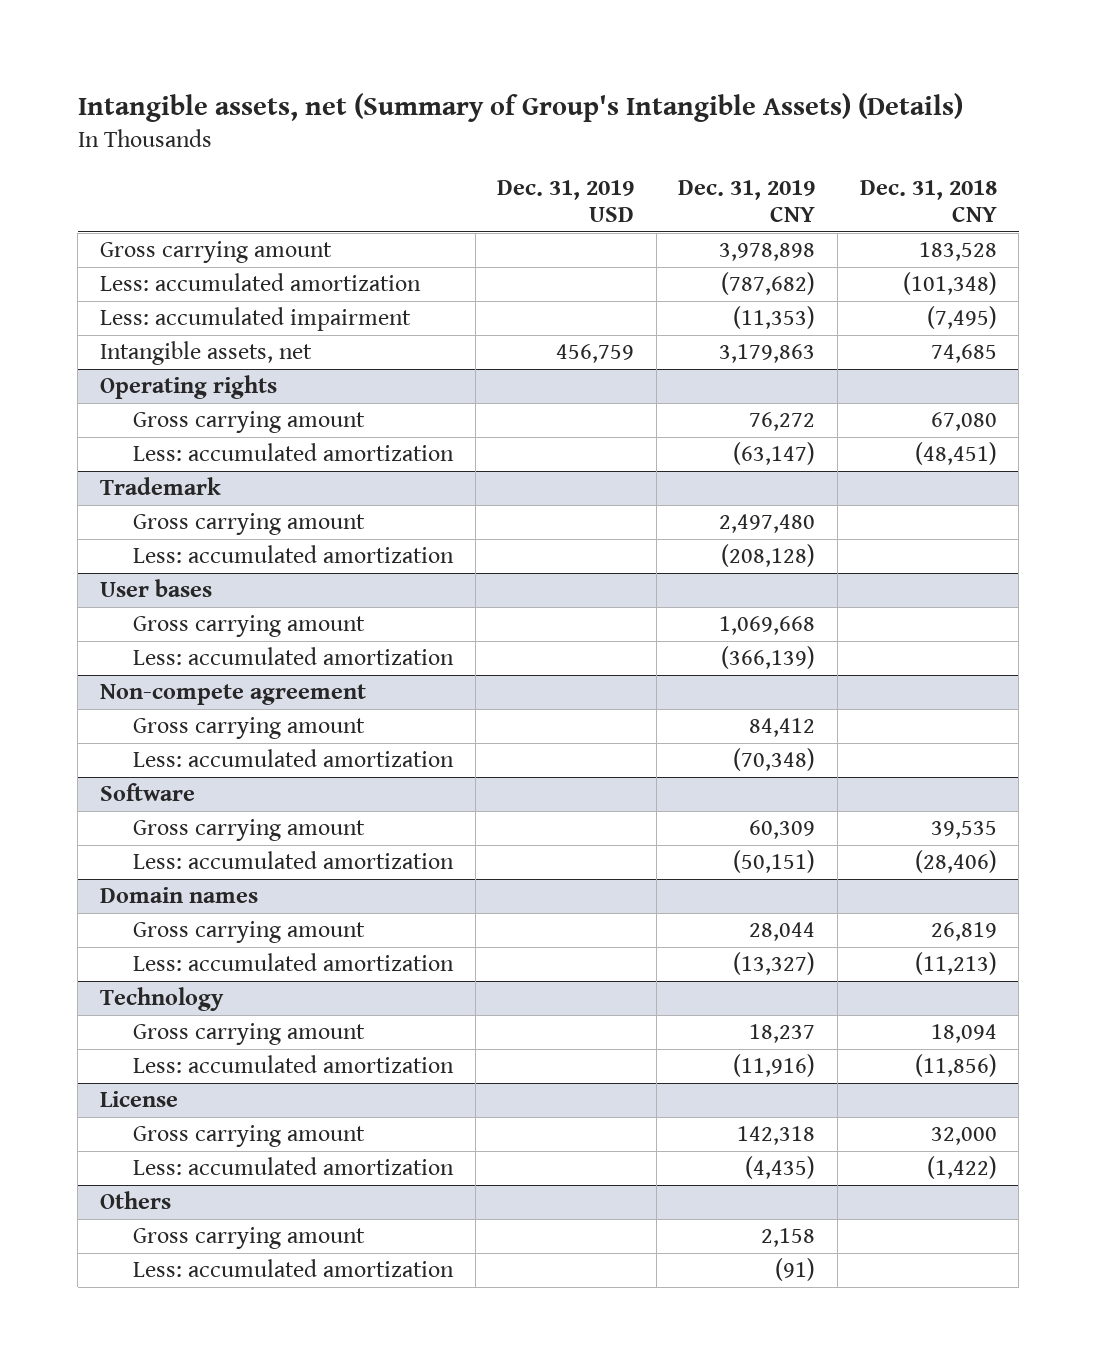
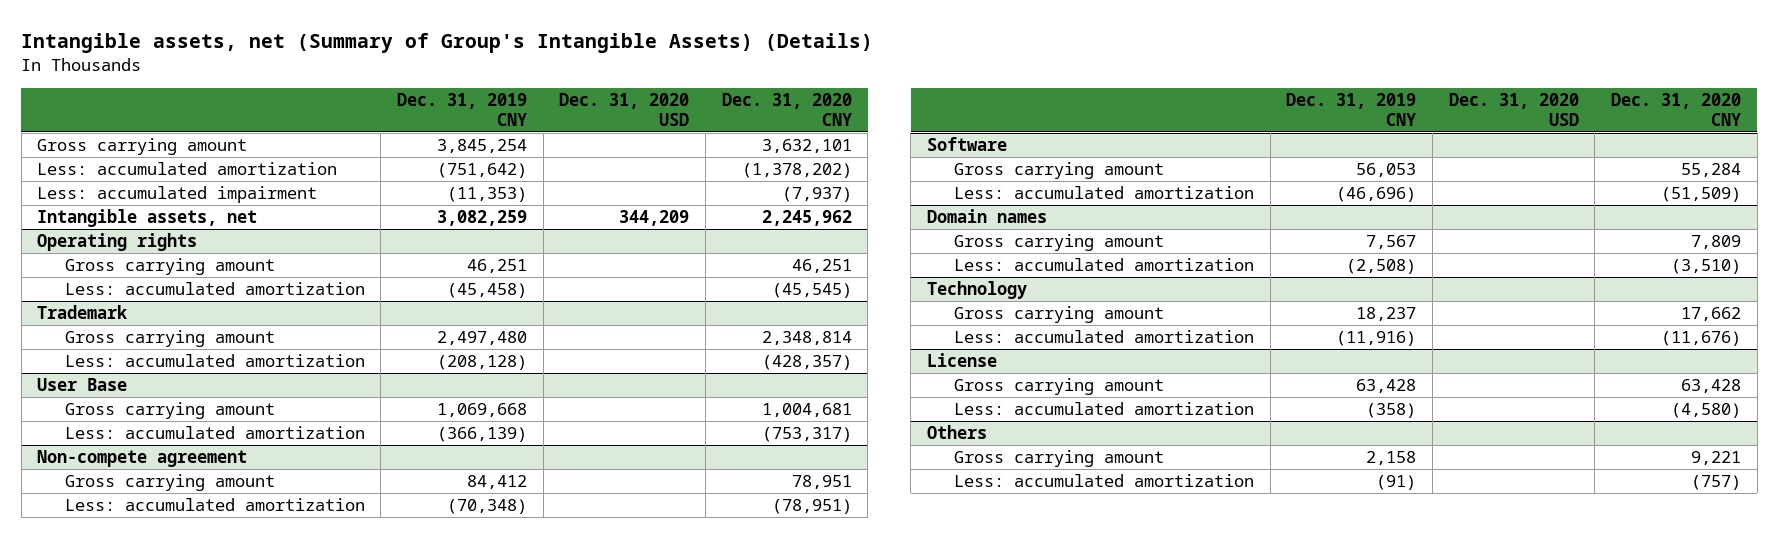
[497,179,635,223] Dec. 31, 2019 USD -> none
[859,179,997,223] Dec. 31, 2018 CNY -> none
none -> [559,93,690,127] Dec. 31, 2020 USD
none -> [721,93,852,127] Dec. 31, 2020 CNY
[719,243,816,262] 3,978,898 -> [437,139,528,154] 3,845,254
[721,272,816,296] (787,682) -> [437,163,528,179] (751,642)
[719,344,816,364] 3,179,863 -> [437,210,528,227] 3,082,259
[749,412,816,432] 76,272 -> [467,259,528,274] 46,251
[733,442,816,466] (63,147) -> [447,283,528,299] (45,458)
[99,579,212,598] User bases -> [37,378,128,392] User Base
[749,820,816,840] 60,309 -> [1356,163,1417,178] 56,053
[733,850,816,874] (50,151) -> [1336,187,1417,203] (46,696)
[749,922,816,942] 28,044 -> [1366,235,1417,250] 7,567
[733,952,816,976] (13,327) -> [1346,259,1417,275] (2,508)
[737,1126,816,1146] 142,318 -> [1356,379,1417,394] 63,428
[745,1156,816,1180] (4,435) -> [1366,403,1417,419] (358)

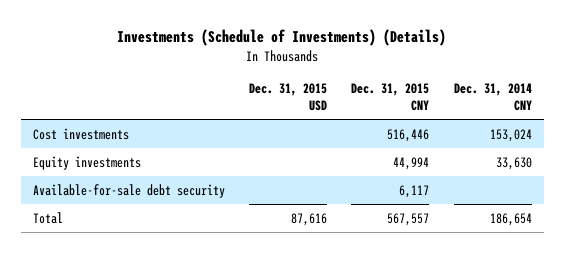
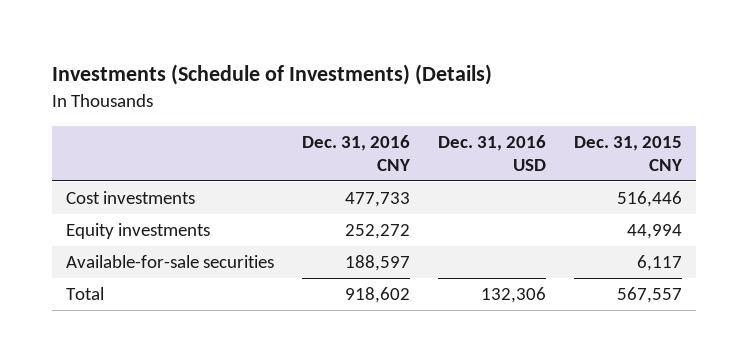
[249,82,328,111] Dec. 31, 2015 USD -> none
[453,82,532,111] Dec. 31, 2014 CNY -> none
none -> [301,135,411,172] Dec. 31, 2016 CNY
none -> [438,135,547,172] Dec. 31, 2016 USD
[33,183,226,198] Available-for-sale debt security -> [65,255,274,269] Available-for-sale securities

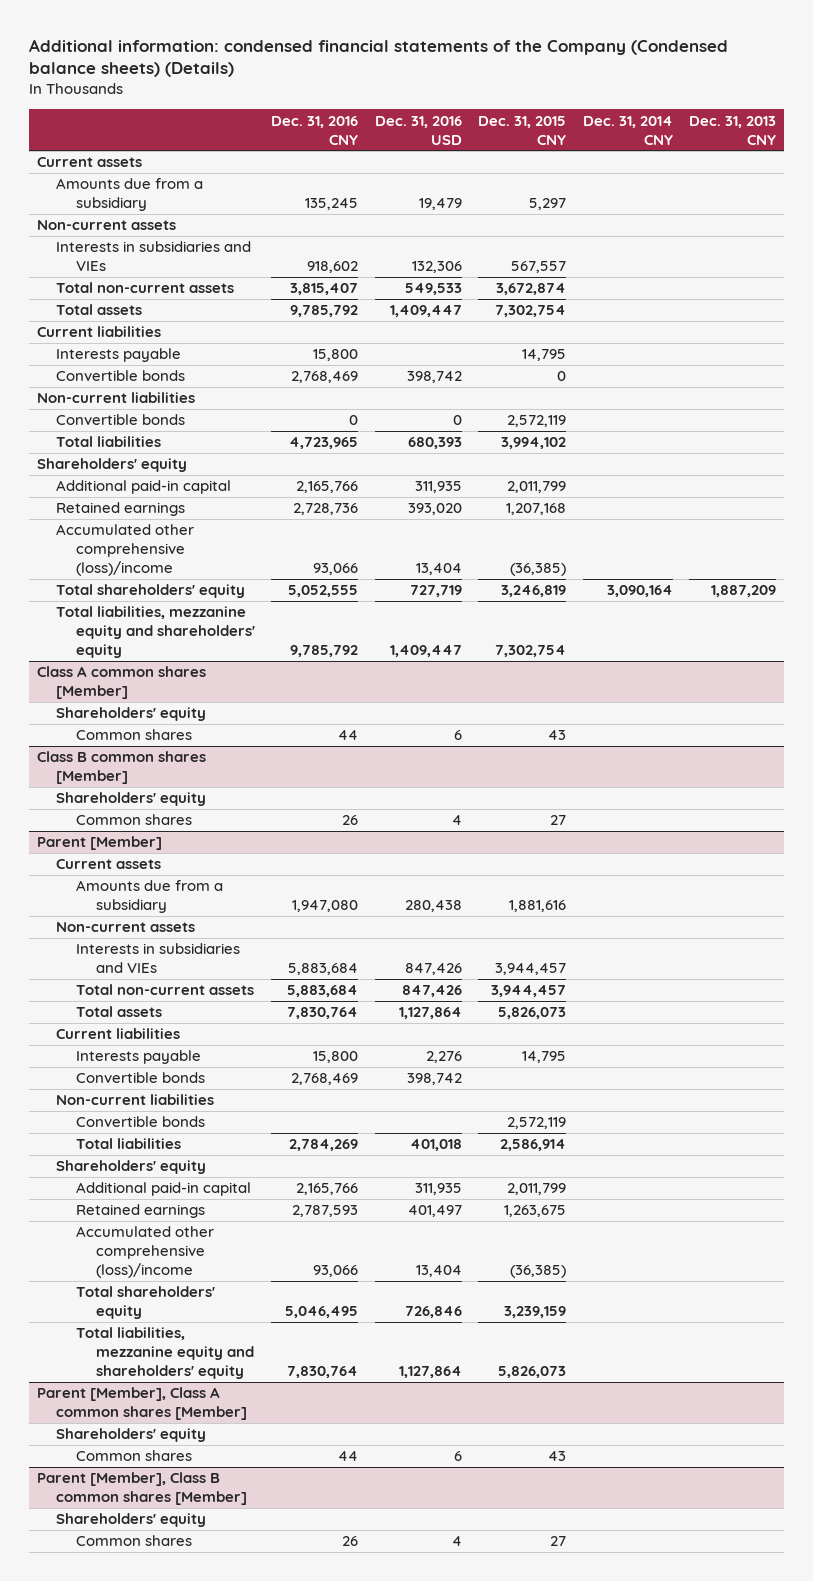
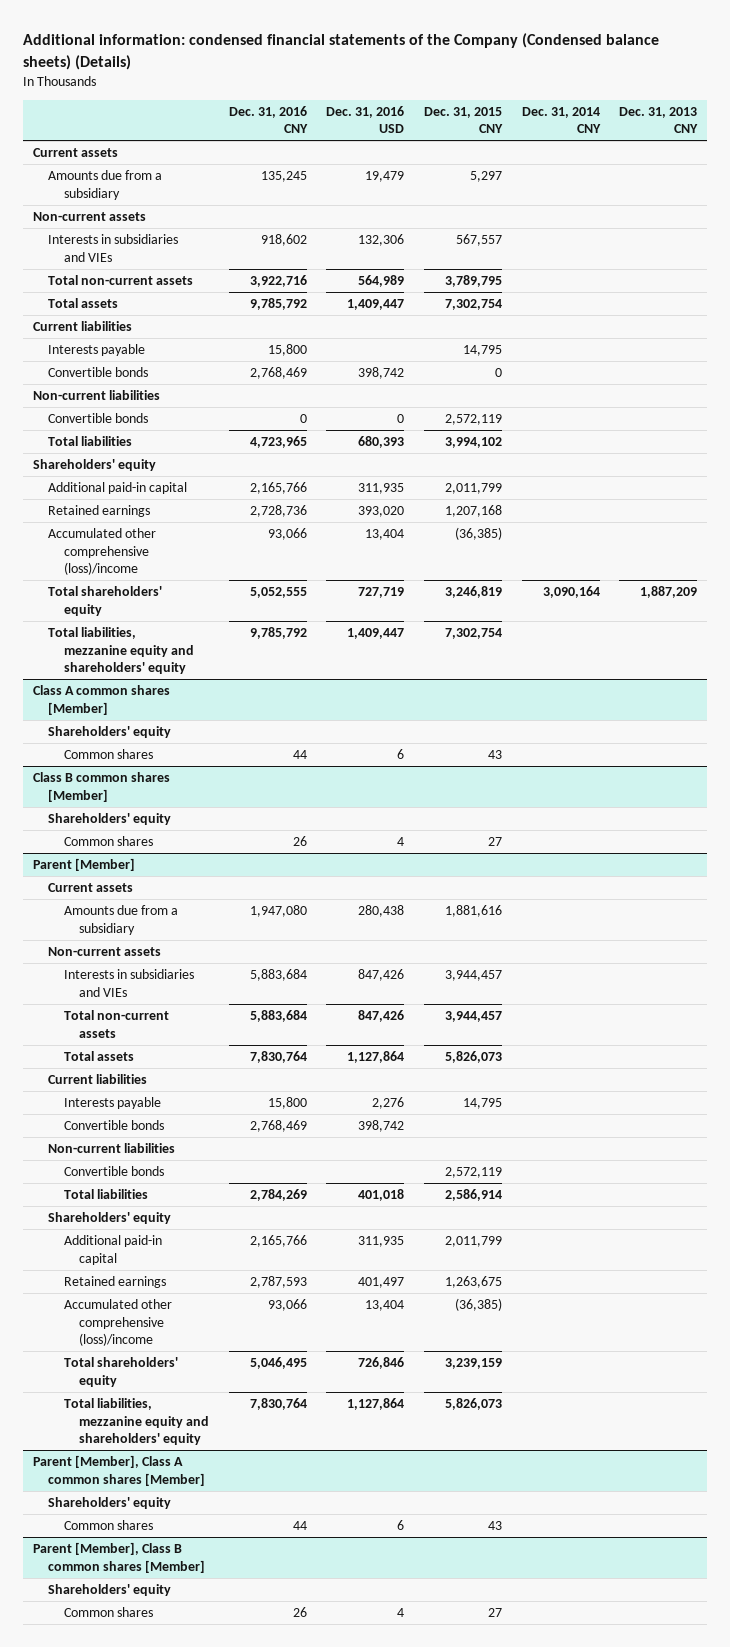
[290,283,359,296] 3,815,407 -> [249,275,307,288] 3,922,716
[404,283,462,296] 549,533 -> [358,275,405,288] 564,989
[496,283,567,296] 3,672,874 -> [444,275,502,288] 3,789,795

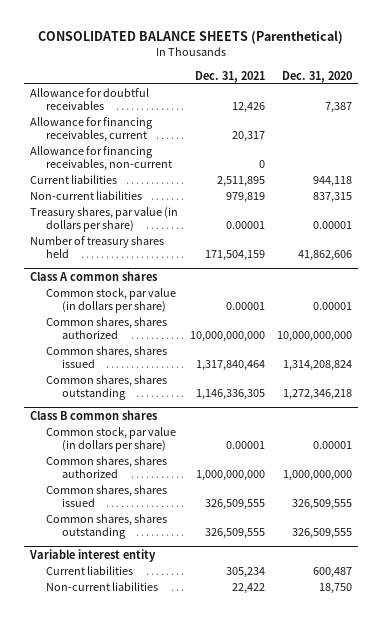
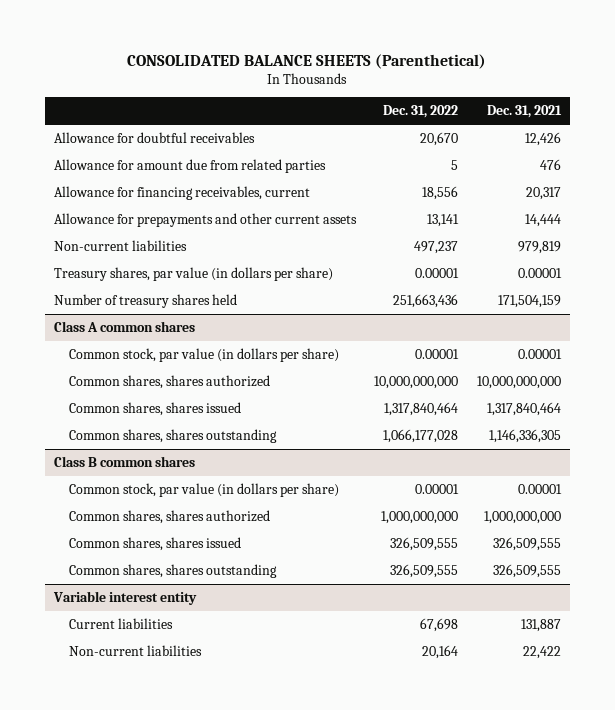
[281,70,352,83] Dec. 31, 2020 -> none
none -> [383,105,459,119] Dec. 31, 2022
none -> [54,159,327,174] Allowance for amount due from related parties
[30,146,173,171] Allowance for financing receivables, non-current -> none
[30,175,118,185] Current liabilities -> none
none -> [54,213,358,228] Allowance for prepayments and other current assets
[226,567,266,579] 305,234 -> [520,619,561,633] 131,887

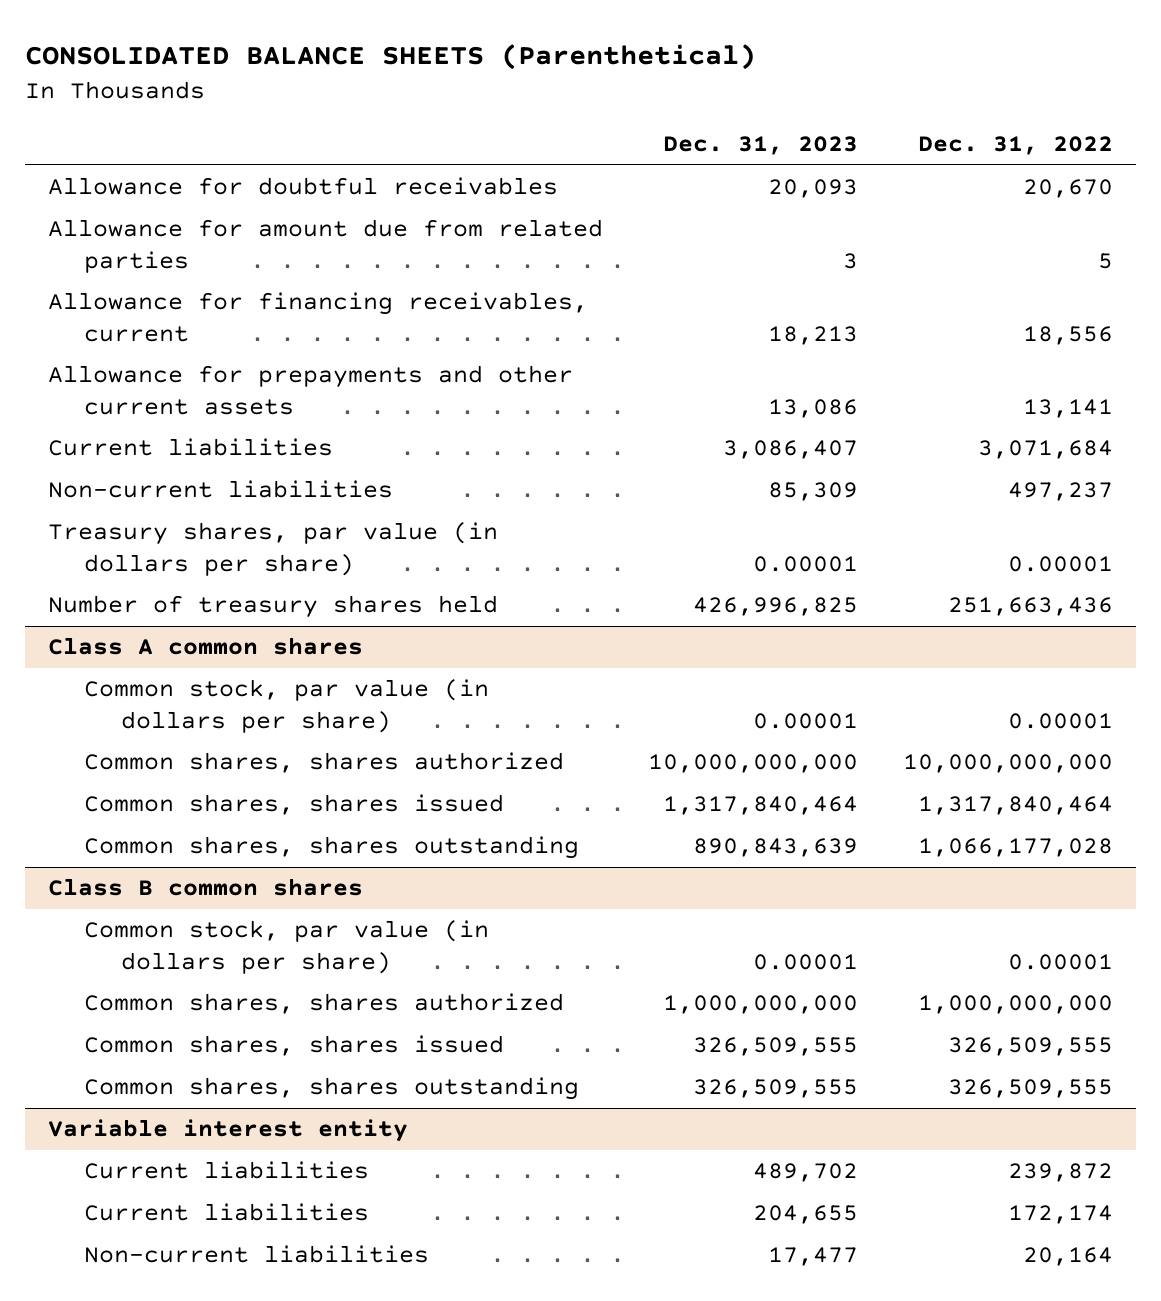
[486,105,562,119] Dec. 31, 2021 -> none
none -> [662,136,858,156] Dec. 31, 2023
none -> [47,438,333,457] Current liabilities
[420,618,459,633] 67,698 -> [1007,1163,1113,1183] 239,872
none -> [84,1203,370,1222] Current liabilities

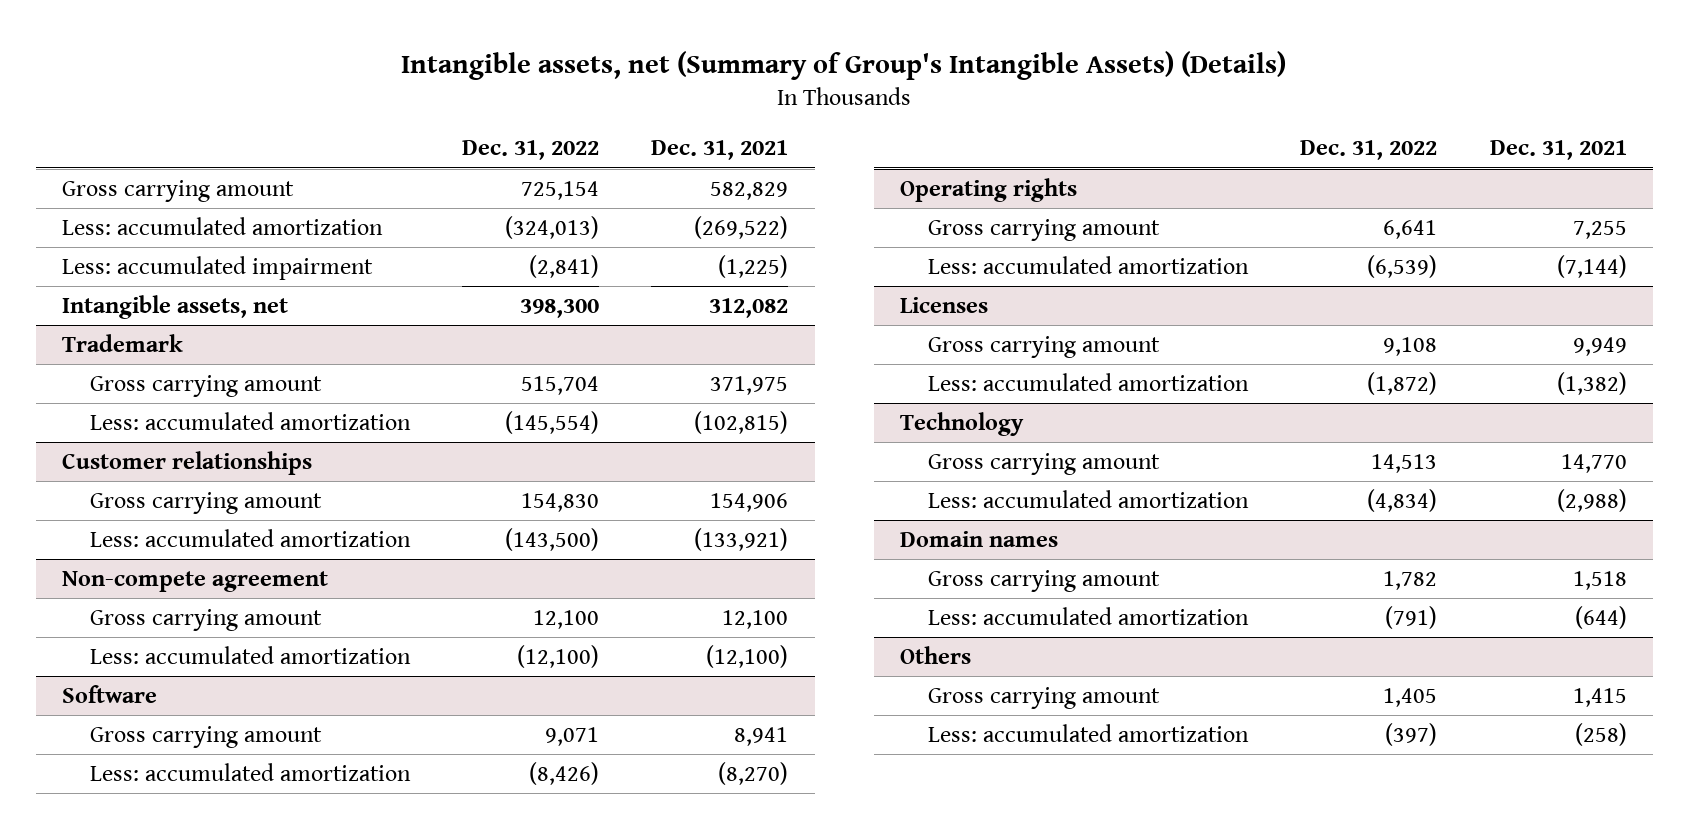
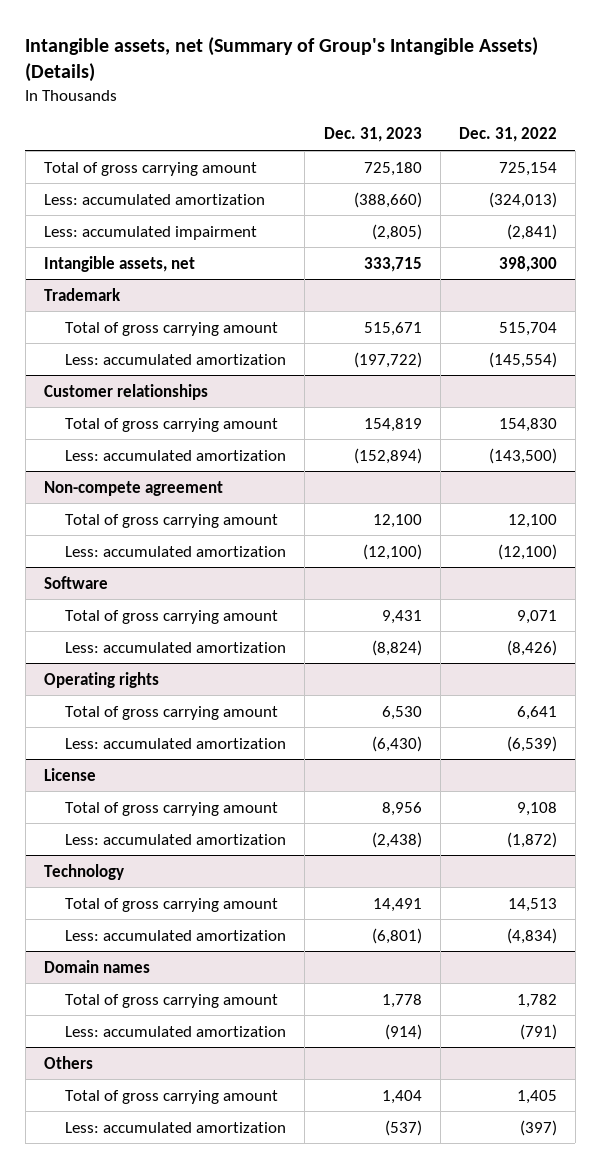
[651,140,789,161] Dec. 31, 2021 -> none
none -> [323,127,422,143] Dec. 31, 2023
[61,179,294,202] Gross carrying amount -> [43,161,257,176] Total of gross carrying amount
[89,374,322,397] Gross carrying amount -> [65,321,279,336] Total of gross carrying amount
[89,491,322,514] Gross carrying amount -> [65,417,279,432] Total of gross carrying amount
[89,608,322,631] Gross carrying amount -> [65,513,279,528] Total of gross carrying amount
[89,725,322,748] Gross carrying amount -> [65,609,279,624] Total of gross carrying amount
[928,218,1161,241] Gross carrying amount -> [65,705,279,720] Total of gross carrying amount
[900,296,989,313] Licenses -> [43,767,96,781] License
[928,335,1161,358] Gross carrying amount -> [65,801,279,816] Total of gross carrying amount
[928,452,1161,475] Gross carrying amount -> [65,897,279,912] Total of gross carrying amount
[928,569,1161,592] Gross carrying amount -> [65,993,279,1008] Total of gross carrying amount
[928,686,1161,709] Gross carrying amount -> [65,1089,279,1104] Total of gross carrying amount

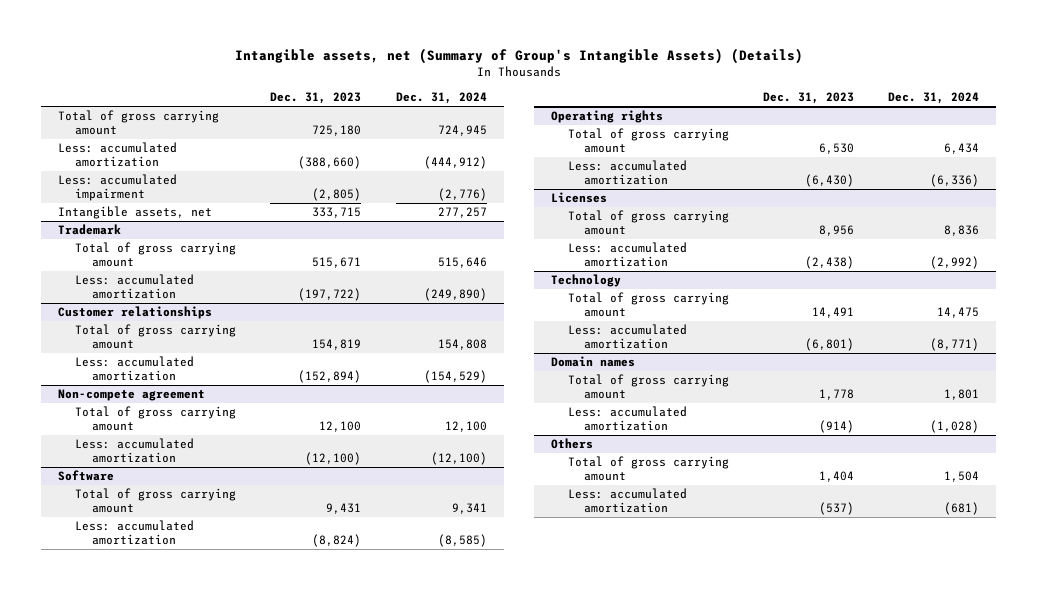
[458,127,557,143] Dec. 31, 2022 -> none
none -> [395,91,487,104] Dec. 31, 2024
[43,767,96,781] License -> [550,192,607,204] Licenses

